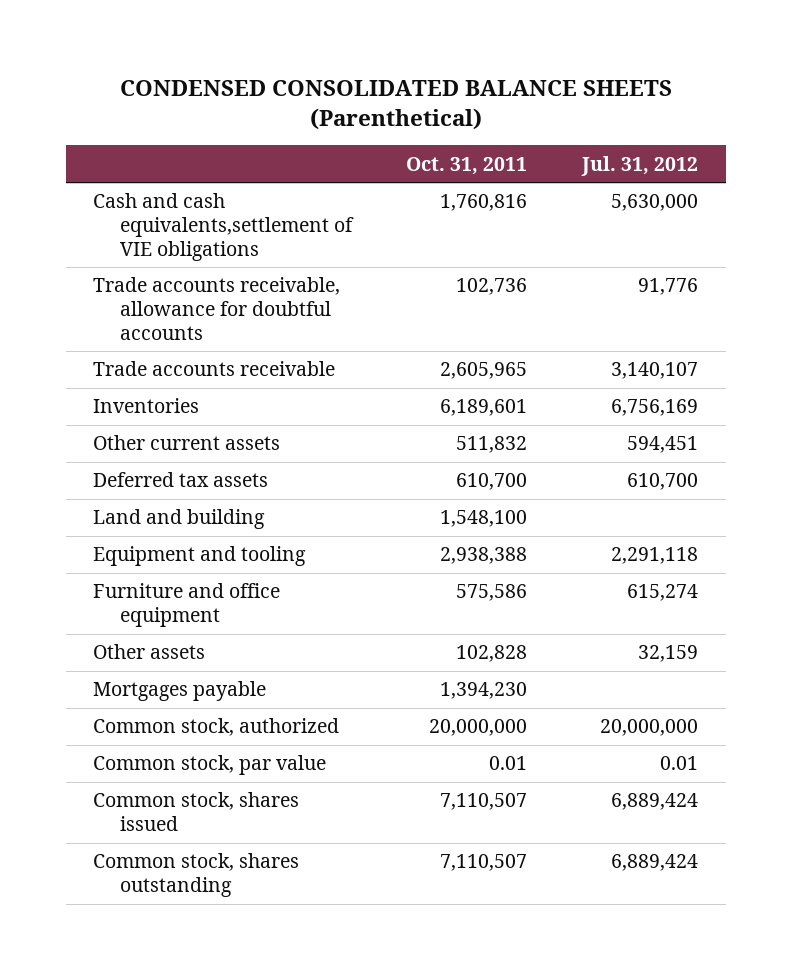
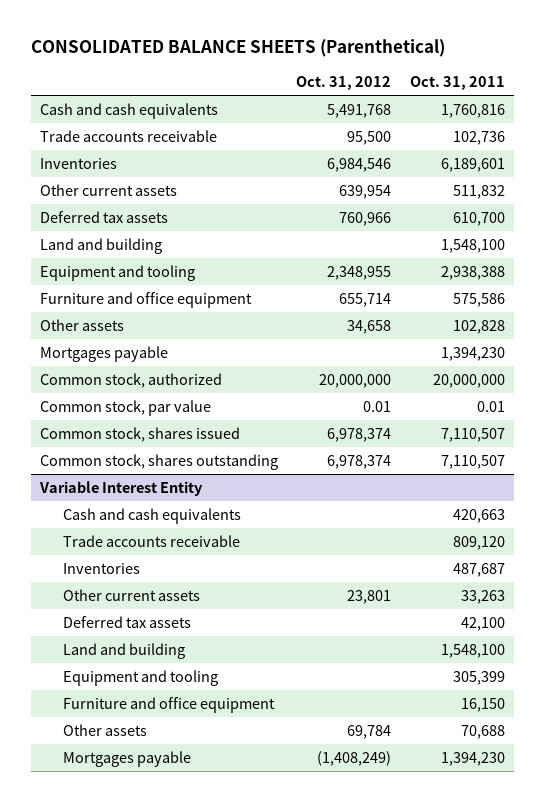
[119,79,672,130] CONDENSED CONSOLIDATED BALANCE SHEETS (Parenthetical) -> [30,39,445,58] CONSOLIDATED BALANCE SHEETS (Parenthetical)
[581,155,699,176] Jul. 31, 2012 -> none
none -> [296,75,392,90] Oct. 31, 2012
[93,361,336,377] Trade accounts receivable -> none
[93,193,354,261] Cash and cash equivalents,settlement of VIE obligations -> [39,102,218,119] Cash and cash equivalents
[93,277,341,340] Trade accounts receivable, allowance for doubtful accounts -> [39,129,217,142] Trade accounts receivable
none -> [38,480,203,496] Variable Interest Entity
none -> [62,507,241,524] Cash and cash equivalents
none -> [62,534,240,547] Trade accounts receivable
none -> [62,562,140,574] Inventories
none -> [62,588,200,601] Other current assets
none -> [62,615,191,628] Deferred tax assets
none -> [62,642,185,659] Land and building
none -> [62,669,218,686] Equipment and tooling
none -> [62,696,275,713] Furniture and office equipment
none -> [62,723,147,736] Other assets
none -> [62,750,191,767] Mortgages payable

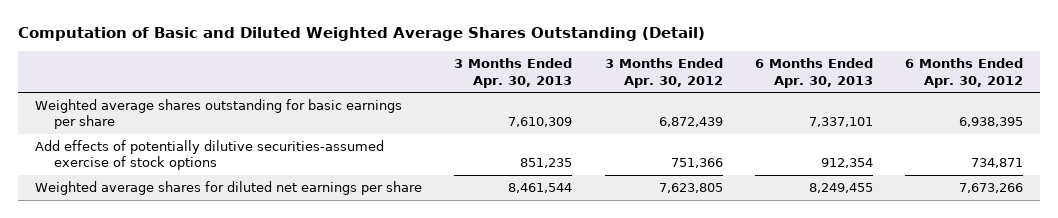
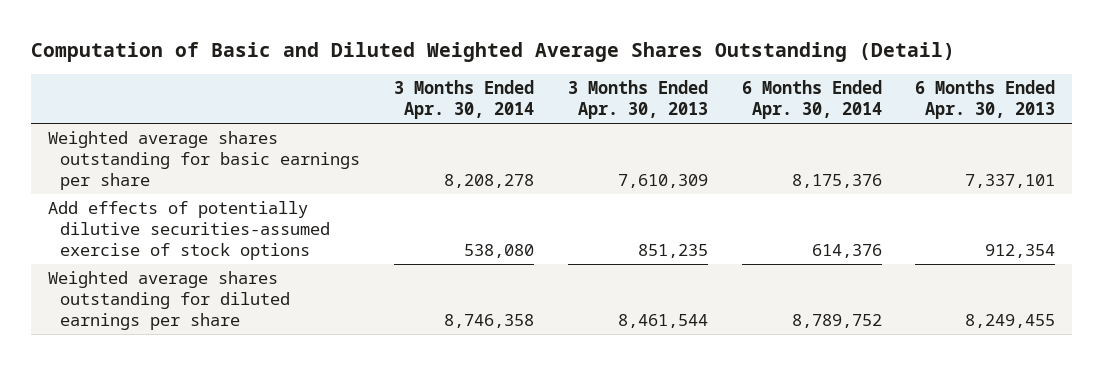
[604,58,723,88] 3 Months Ended Apr. 30, 2012 -> none
[905,58,1024,88] 6 Months Ended Apr. 30, 2012 -> none
none -> [393,80,534,120] 3 Months Ended Apr. 30, 2014
none -> [741,80,882,120] 6 Months Ended Apr. 30, 2014
[34,181,422,196] Weighted average shares for diluted net earnings per share -> [47,270,291,331] Weighted average shares outstanding for diluted earnings per share

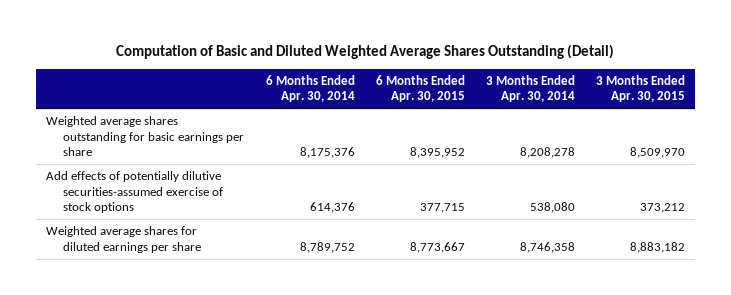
[567,80,708,120] 3 Months Ended Apr. 30, 2013 -> none
[915,80,1056,120] 6 Months Ended Apr. 30, 2013 -> none
none -> [375,74,465,103] 6 Months Ended Apr. 30, 2015
none -> [595,74,685,103] 3 Months Ended Apr. 30, 2015
[47,270,291,331] Weighted average shares outstanding for diluted earnings per share -> [46,226,202,253] Weighted average shares for diluted earnings per share

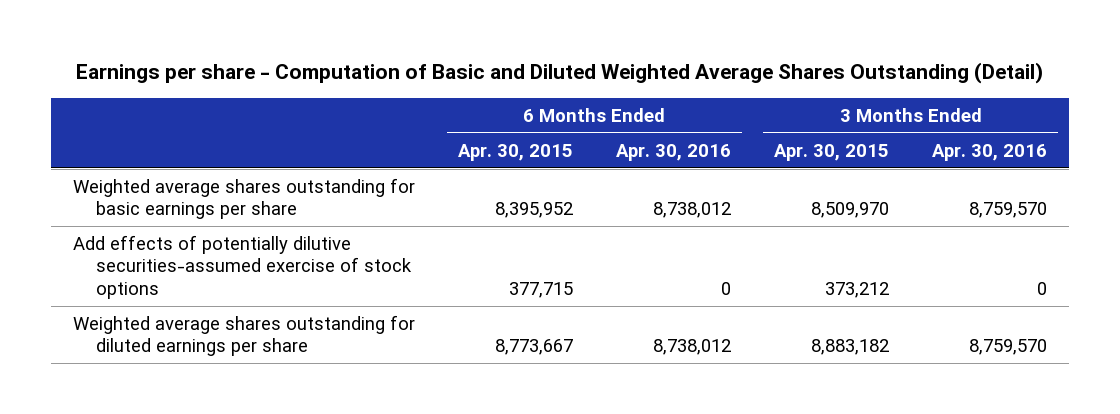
[116,43,615,59] Computation of Basic and Diluted Weighted Average Shares Outstanding (Detail) -> [75,62,1043,85] Earnings per share - Computation of Basic and Diluted Weighted Average Shares Outstanding (Detail)
[265,74,355,103] 6 Months Ended Apr. 30, 2014 -> none
[485,74,575,103] 3 Months Ended Apr. 30, 2014 -> none
none -> [615,143,731,161] Apr. 30, 2016
none -> [932,143,1048,161] Apr. 30, 2016
[46,226,202,253] Weighted average shares for diluted earnings per share -> [72,314,415,357] Weighted average shares outstanding for diluted earnings per share

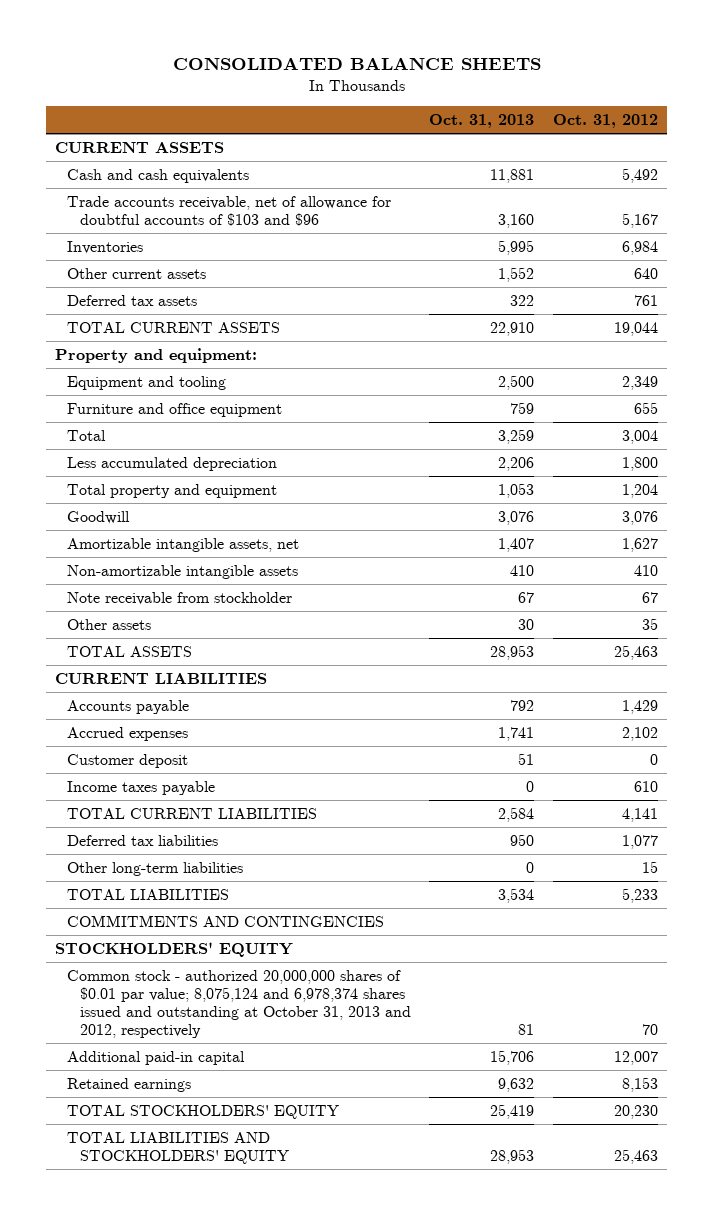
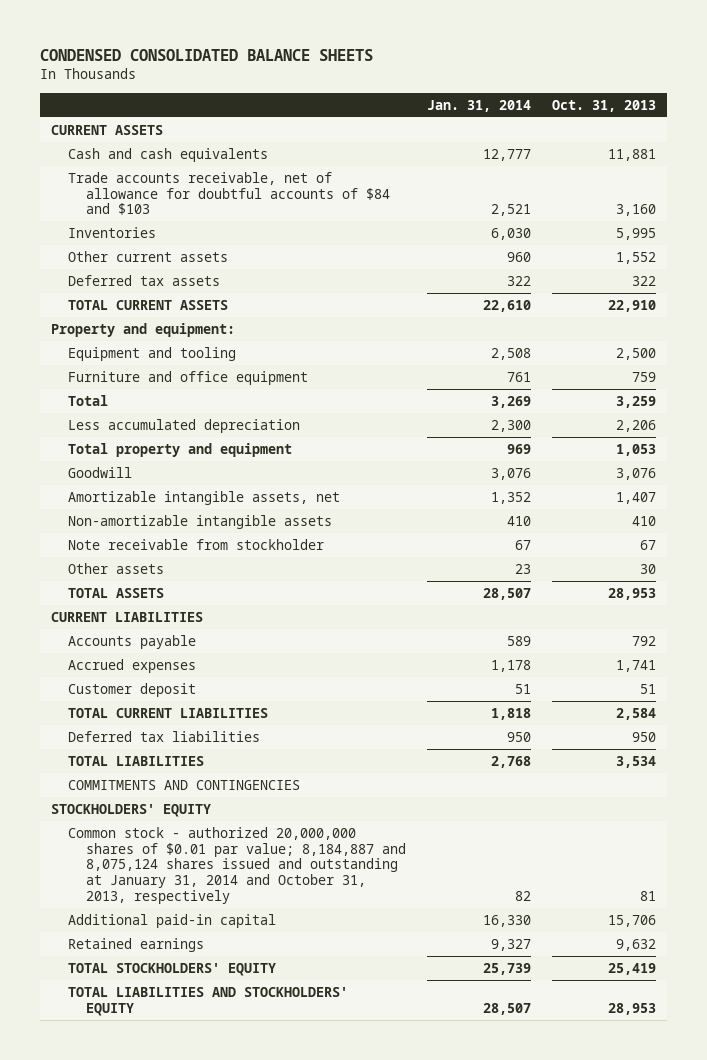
[172,56,541,70] CONSOLIDATED BALANCE SHEETS -> [40,49,374,62] CONDENSED CONSOLIDATED BALANCE SHEETS
[552,113,658,128] Oct. 31, 2012 -> none
none -> [427,99,532,112] Jan. 31, 2014
[67,195,392,226] Trade accounts receivable, net of allowance for doubtful accounts of $103 and $96 -> [68,171,391,216] Trade accounts receivable, net of allowance for doubtful accounts of $84 and $103
[67,780,216,795] Income taxes payable -> none
[67,861,244,876] Other long-term liabilities -> none
[67,969,411,1038] Common stock - authorized 20,000,000 shares of $0.01 par value; 8,075,124 and 6,978,374 shares issued and outstanding at October 31, 2013 and 2012, respectively -> [68,826,407,905] Common stock - authorized 20,000,000 shares of $0.01 par value; 8,184,887 and 8,075,124 shares issued and outstanding at January 31, 2014 and October 31, 2013, respectively

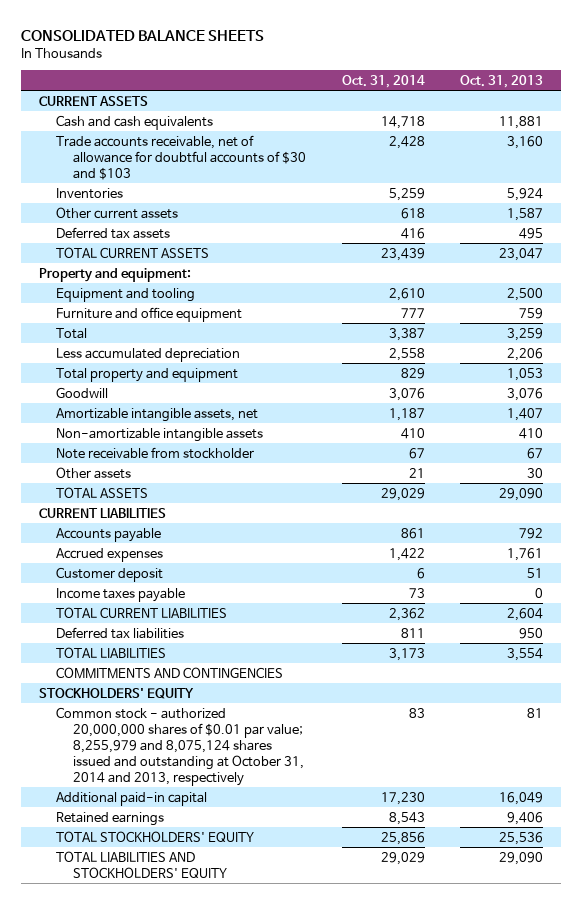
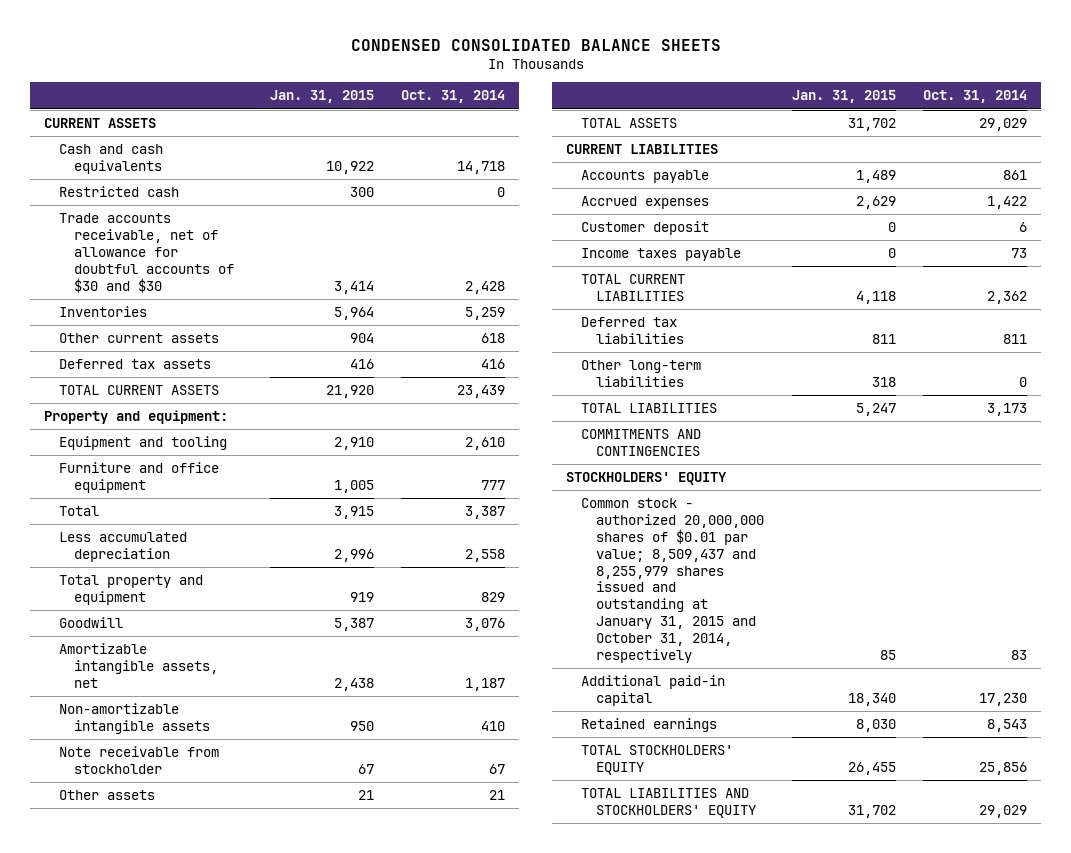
[21,29,265,41] CONSOLIDATED BALANCE SHEETS -> [350,38,721,51] CONDENSED CONSOLIDATED BALANCE SHEETS
[460,75,544,89] Oct. 31, 2013 -> none
none -> [269,90,374,104] Jan. 31, 2015
none -> [58,185,179,197] Restricted cash
[56,134,307,180] Trade accounts receivable, net of allowance for doubtful accounts of $30 and $103 -> [58,212,235,293] Trade accounts receivable, net of allowance for doubtful accounts of $30 and $30
none -> [581,359,702,387] Other long-term liabilities
[56,706,305,786] Common stock - authorized 20,000,000 shares of $0.01 par value; 8,255,979 and 8,075,124 shares issued and outstanding at October 31, 2014 and 2013, respectively -> [581,497,765,664] Common stock - authorized 20,000,000 shares of $0.01 par value; 8,509,437 and 8,255,979 shares issued and outstanding at January 31, 2015 and October 31, 2014, respectively

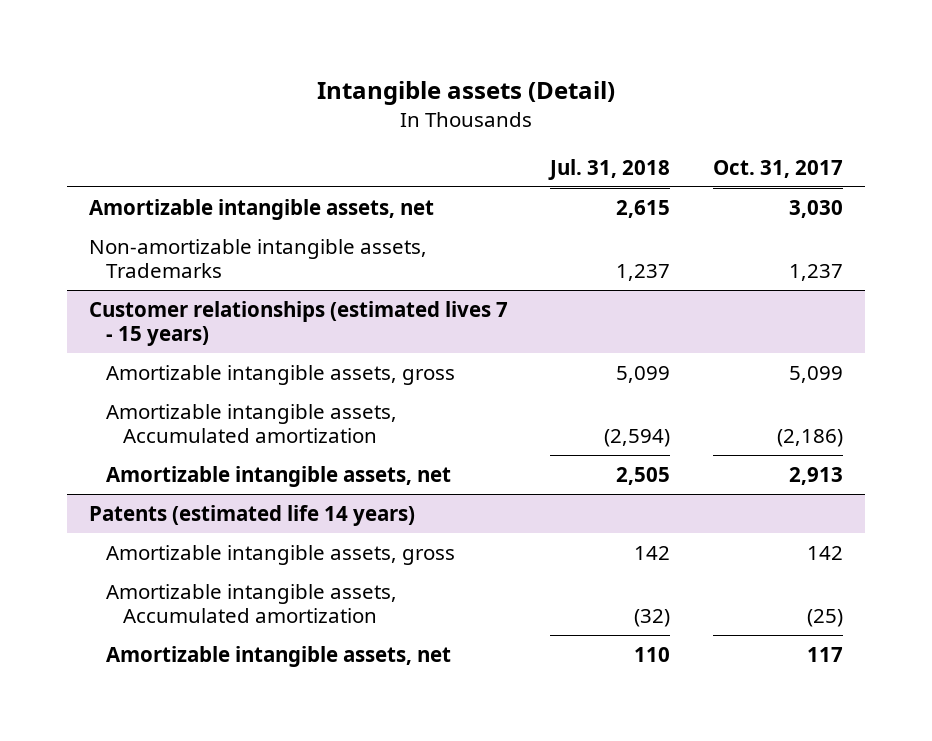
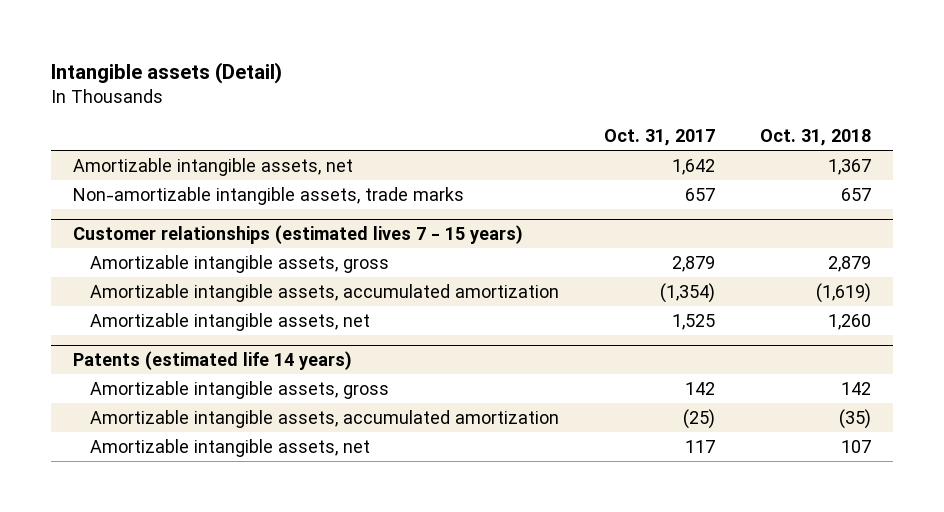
[548,159,671,181] Jul. 31, 2018 -> none
none -> [759,128,871,146] Oct. 31, 2018
[789,199,844,218] 3,030 -> [672,158,716,175] 1,642
[88,238,427,279] Non-amortizable intangible assets, Trademarks -> [73,186,465,205] Non-amortizable intangible assets, trade marks
[789,264,844,282] 1,237 -> [685,187,716,201] 657
[789,365,844,383] 5,099 -> [672,255,716,272] 2,879
[105,403,397,444] Amortizable intangible assets, Accumulated amortization -> [90,283,560,302] Amortizable intangible assets, accumulated amortization
[777,429,844,448] (2,186) -> [660,282,716,303] (1,354)
[789,466,844,485] 2,913 -> [672,313,716,330] 1,525
[105,583,397,624] Amortizable intangible assets, Accumulated amortization -> [90,409,560,428] Amortizable intangible assets, accumulated amortization

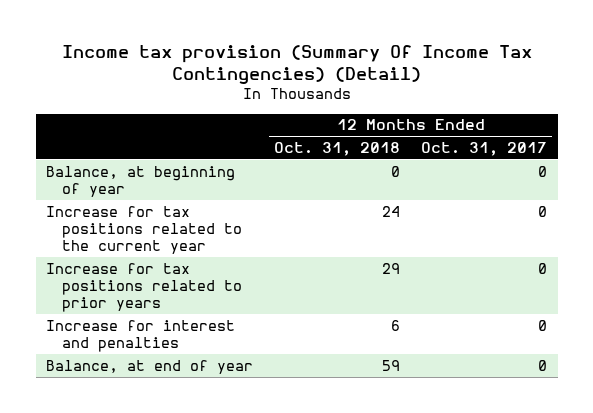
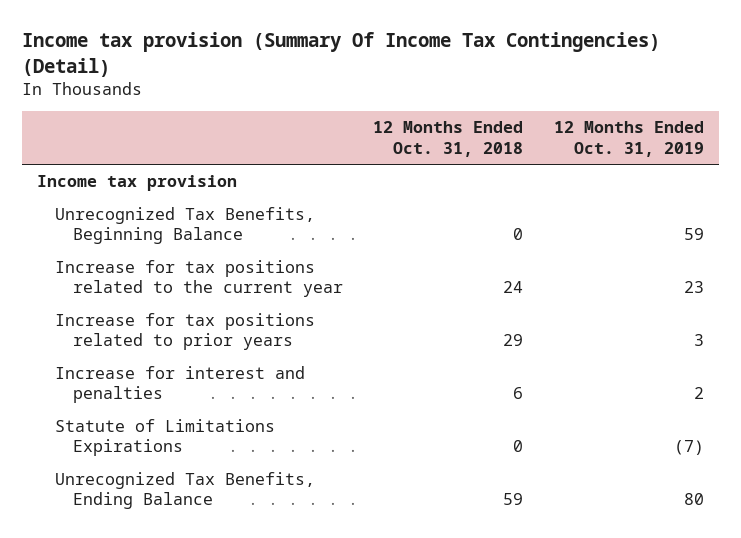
[421,141,548,156] Oct. 31, 2017 -> none
none -> [553,121,704,157] 12 Months Ended Oct. 31, 2019
none -> [37,175,238,192] Income tax provision
[46,165,236,197] Balance, at beginning of year -> [54,207,315,245] Unrecognized Tax Benefits, Beginning Balance
none -> [54,419,275,457] Statute of Limitations Expirations
[46,359,254,374] Balance, at end of year -> [54,472,315,510] Unrecognized Tax Benefits, Ending Balance

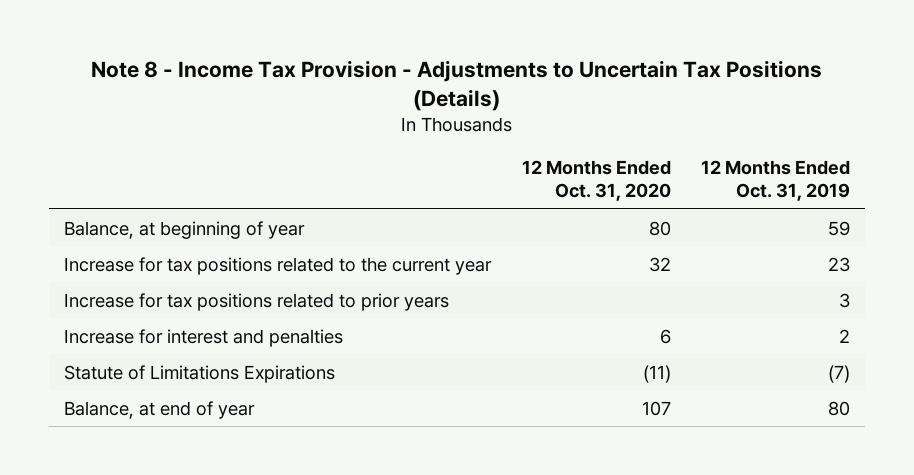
[21,32,660,77] Income tax provision (Summary Of Income Tax Contingencies) (Detail) -> [91,60,823,112] Note 8 - Income Tax Provision - Adjustments to Uncertain Tax Positions (Details)
[373,121,524,157] 12 Months Ended Oct. 31, 2018 -> none
none -> [521,160,671,202] 12 Months Ended Oct. 31, 2020
[37,175,238,192] Income tax provision -> none
[54,207,315,245] Unrecognized Tax Benefits, Beginning Balance -> [63,220,305,239] Balance, at beginning of year
[54,472,315,510] Unrecognized Tax Benefits, Ending Balance -> [63,400,255,419] Balance, at end of year

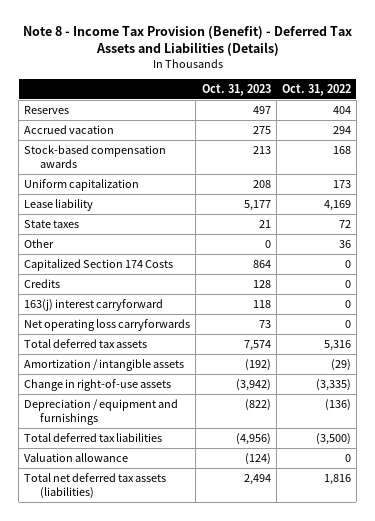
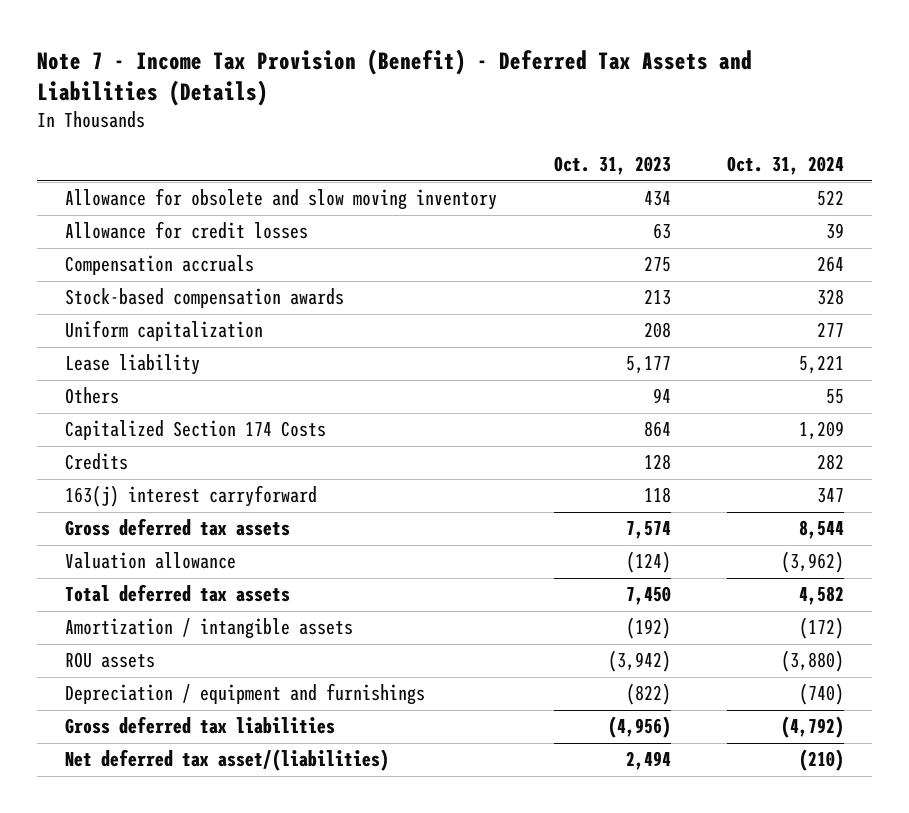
[22,25,352,56] Note 8 - Income Tax Provision (Benefit) - Deferred Tax Assets and Liabilities (Details) -> [37,48,753,107] Note 7 - Income Tax Provision (Benefit) - Deferred Tax Assets and Liabilities (Details)
[281,83,351,96] Oct. 31, 2022 -> none
none -> [726,156,844,176] Oct. 31, 2024
[24,105,70,114] Reserves -> none
none -> [65,188,498,211] Allowance for obsolete and slow moving inventory
none -> [65,221,309,240] Allowance for credit losses
[24,124,115,134] Accrued vacation -> [65,255,255,276] Compensation accruals
[24,219,80,228] State taxes -> none
[24,238,55,248] Other -> [65,387,120,405] Others
[264,239,271,248] 0 -> [652,388,671,404] 94
[24,318,191,331] Net operating loss carryforwards -> none
none -> [65,518,291,537] Gross deferred tax assets
[24,452,129,462] Valuation allowance -> [65,552,237,570] Valuation allowance
[243,339,271,351] 7,574 -> [625,586,671,606] 7,450
[24,378,172,391] Change in right-of-use assets -> [65,652,156,669] ROU assets
[24,432,163,442] Total deferred tax liabilities -> [65,716,336,735] Gross deferred tax liabilities
[24,472,167,499] Total net deferred tax assets (liabilities) -> [65,749,390,772] Net deferred tax asset/(liabilities)

